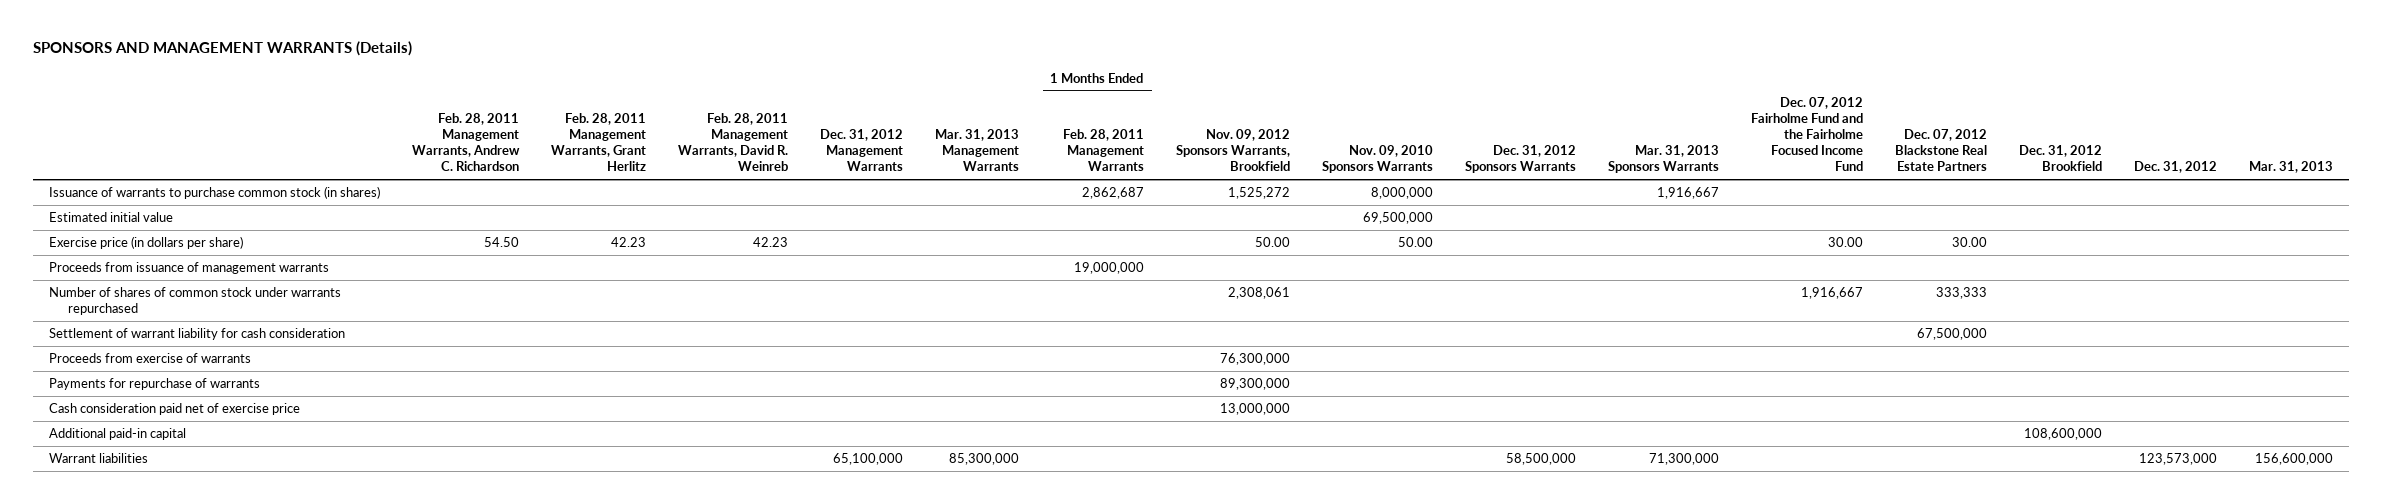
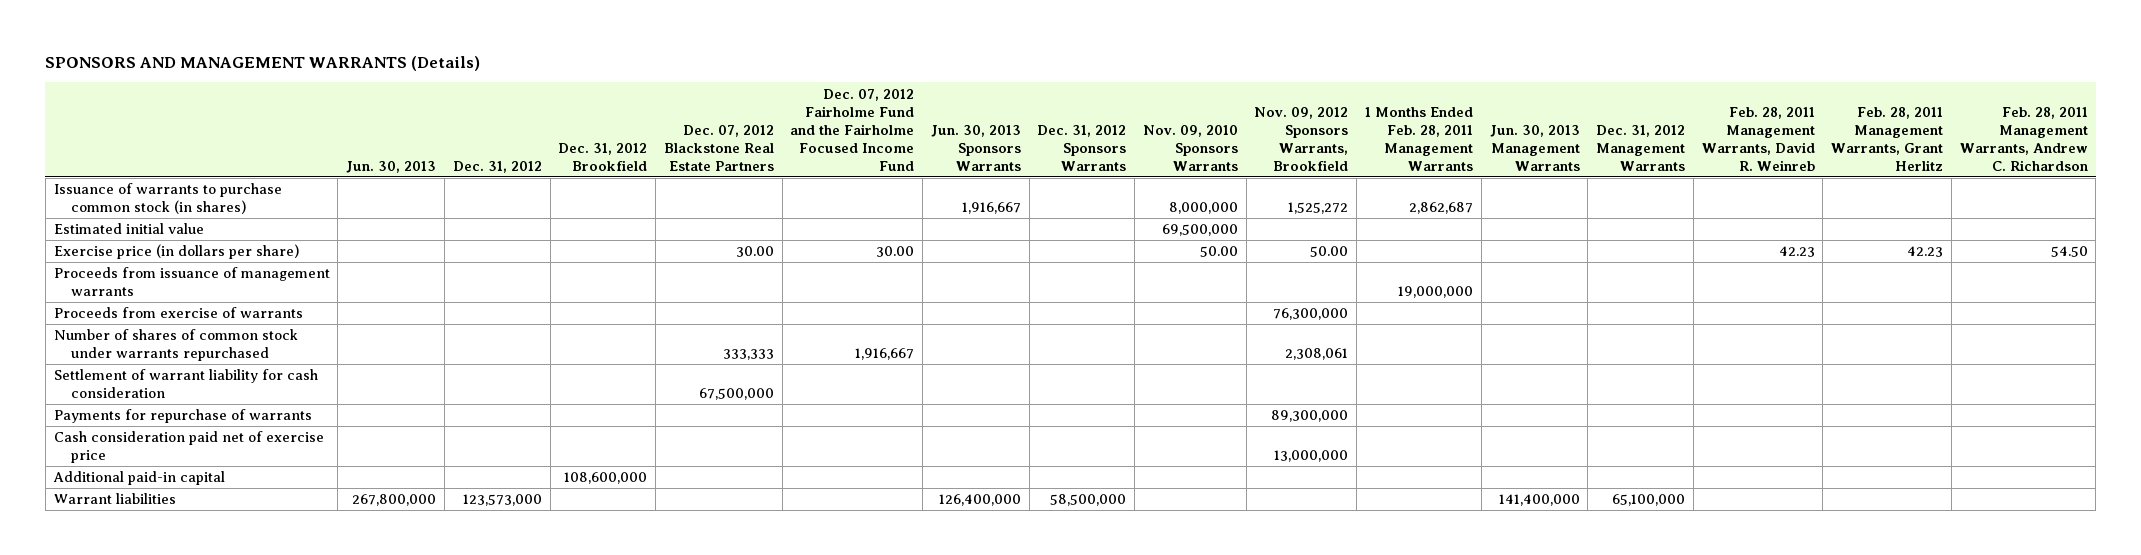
[934,129,1019,172] Mar. 31, 2013 Management Warrants -> none
[1607,145,1719,174] Mar. 31, 2013 Sponsors Warrants -> none
[2248,161,2333,174] Mar. 31, 2013 -> none
none -> [346,160,437,173] Jun. 30, 2013
none -> [930,124,1021,171] Jun. 30, 2013 Sponsors Warrants
none -> [1489,124,1580,171] Jun. 30, 2013 Management Warrants
[48,352,251,363] Proceeds from exercise of warrants -> [53,307,303,319] Proceeds from exercise of warrants

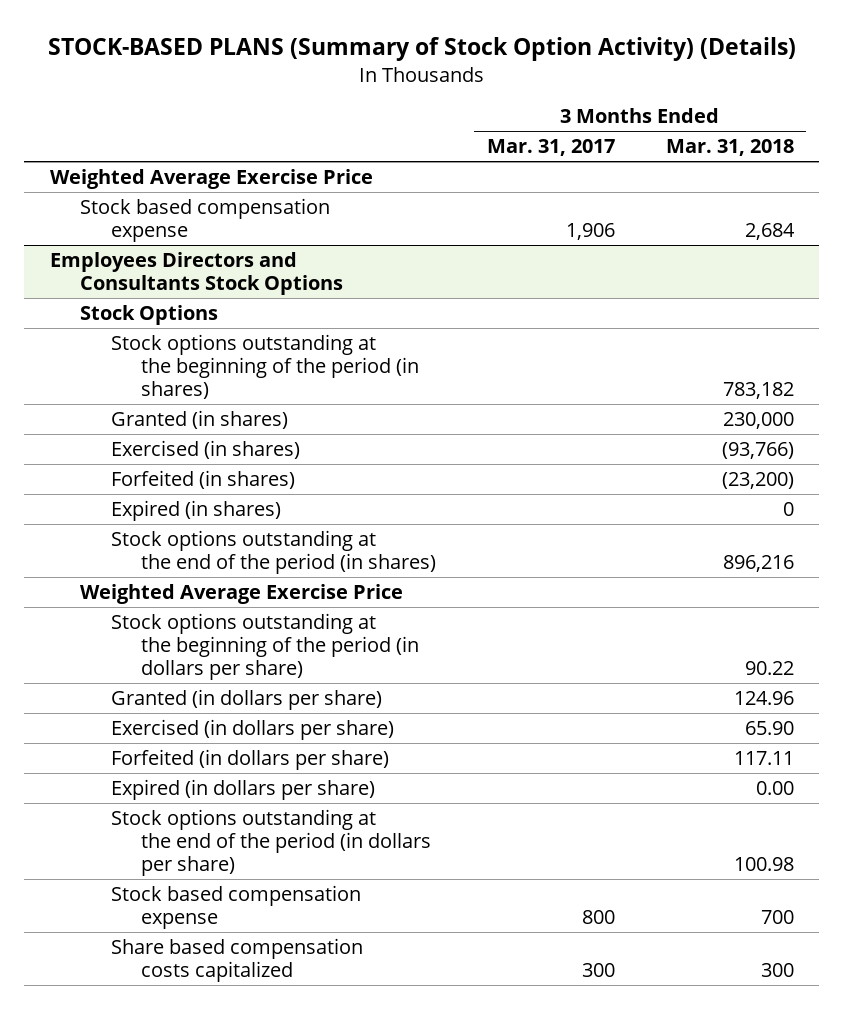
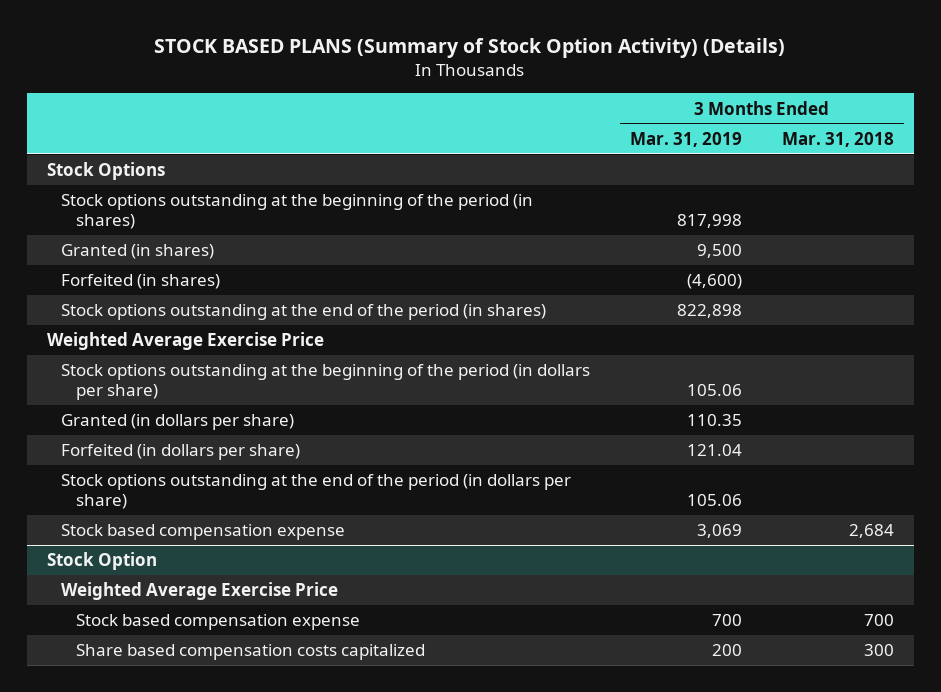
[47,36,796,61] STOCK-BASED PLANS (Summary of Stock Option Activity) (Details) -> [154,38,786,59] STOCK BASED PLANS (Summary of Stock Option Activity) (Details)
[486,139,615,157] Mar. 31, 2017 -> none
none -> [630,131,743,147] Mar. 31, 2019
none -> [46,162,165,181] Stock Options
none -> [61,194,534,230] Stock options outstanding at the beginning of the period (in shares)
none -> [61,244,215,260] Granted (in shares)
none -> [61,274,221,290] Forfeited (in shares)
none -> [61,304,547,321] Stock options outstanding at the end of the period (in shares)
none -> [61,364,591,401] Stock options outstanding at the beginning of the period (in dollars per share)
none -> [61,414,295,431] Granted (in dollars per share)
none -> [61,444,301,461] Forfeited (in dollars per share)
none -> [61,474,572,510] Stock options outstanding at the end of the period (in dollars per share)
[80,305,219,326] Stock Options -> none
[110,334,419,399] Stock options outstanding at the beginning of the period (in shares) -> none
[110,410,288,430] Granted (in shares) -> none
[110,440,300,460] Exercised (in shares) -> none
[110,470,295,490] Forfeited (in shares) -> none
[110,500,281,522] Expired (in shares) -> none
[110,530,436,574] Stock options outstanding at the end of the period (in shares) -> none
[49,252,344,295] Employees Directors and Consultants Stock Options -> [46,552,157,571] Stock Option
[110,613,419,680] Stock options outstanding at the beginning of the period (in dollars per share) -> none
[110,689,382,711] Granted (in dollars per share) -> none
[110,719,394,741] Exercised (in dollars per share) -> none
[110,749,389,771] Forfeited (in dollars per share) -> none
[110,779,375,801] Expired (in dollars per share) -> none
[110,809,431,876] Stock options outstanding at the end of the period (in dollars per share) -> none

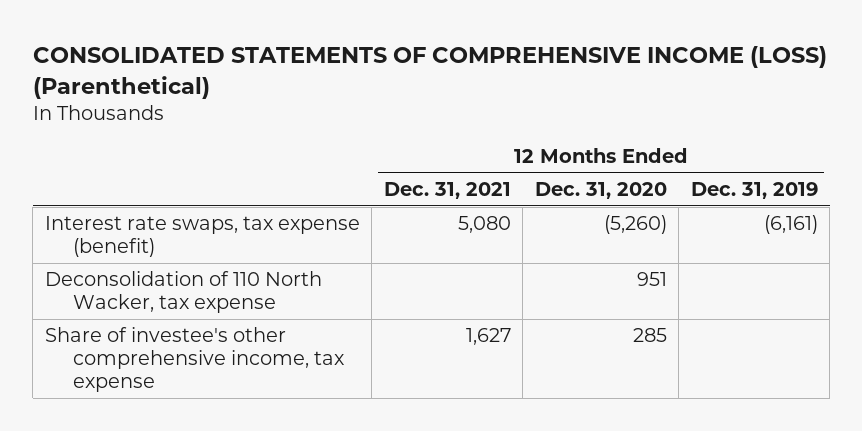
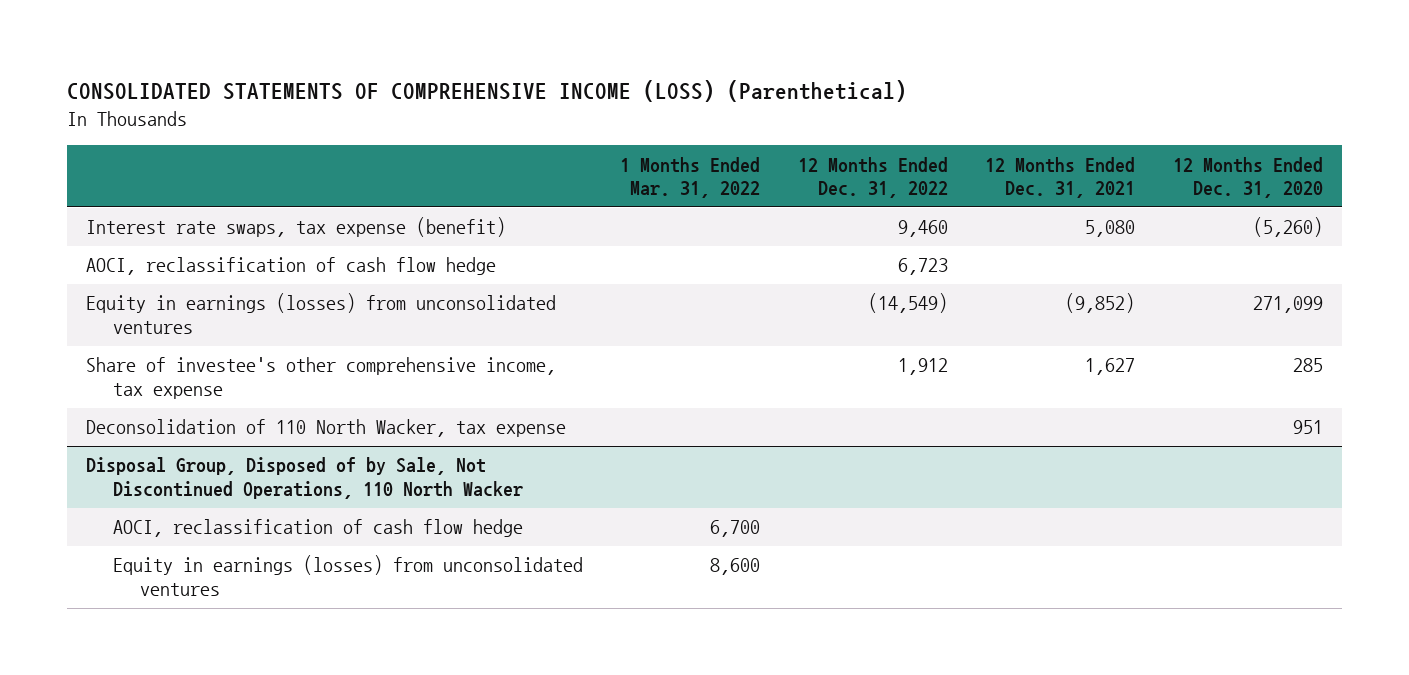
[690,182,818,200] Dec. 31, 2019 -> none
none -> [620,156,761,199] 1 Months Ended Mar. 31, 2022
none -> [797,156,948,199] 12 Months Ended Dec. 31, 2022
none -> [85,257,496,276] AOCI, reclassification of cash flow hedge
none -> [85,293,556,335] Equity in earnings (losses) from unconsolidated ventures
[44,271,322,314] Deconsolidation of 110 North Wacker, tax expense -> [85,419,566,438] Deconsolidation of 110 North Wacker, tax expense
none -> [85,457,523,500] Disposal Group, Disposed of by Sale, Not Discontinued Operations, 110 North Wacker
none -> [112,519,523,538] AOCI, reclassification of cash flow hedge
none -> [112,555,583,597] Equity in earnings (losses) from unconsolidated ventures

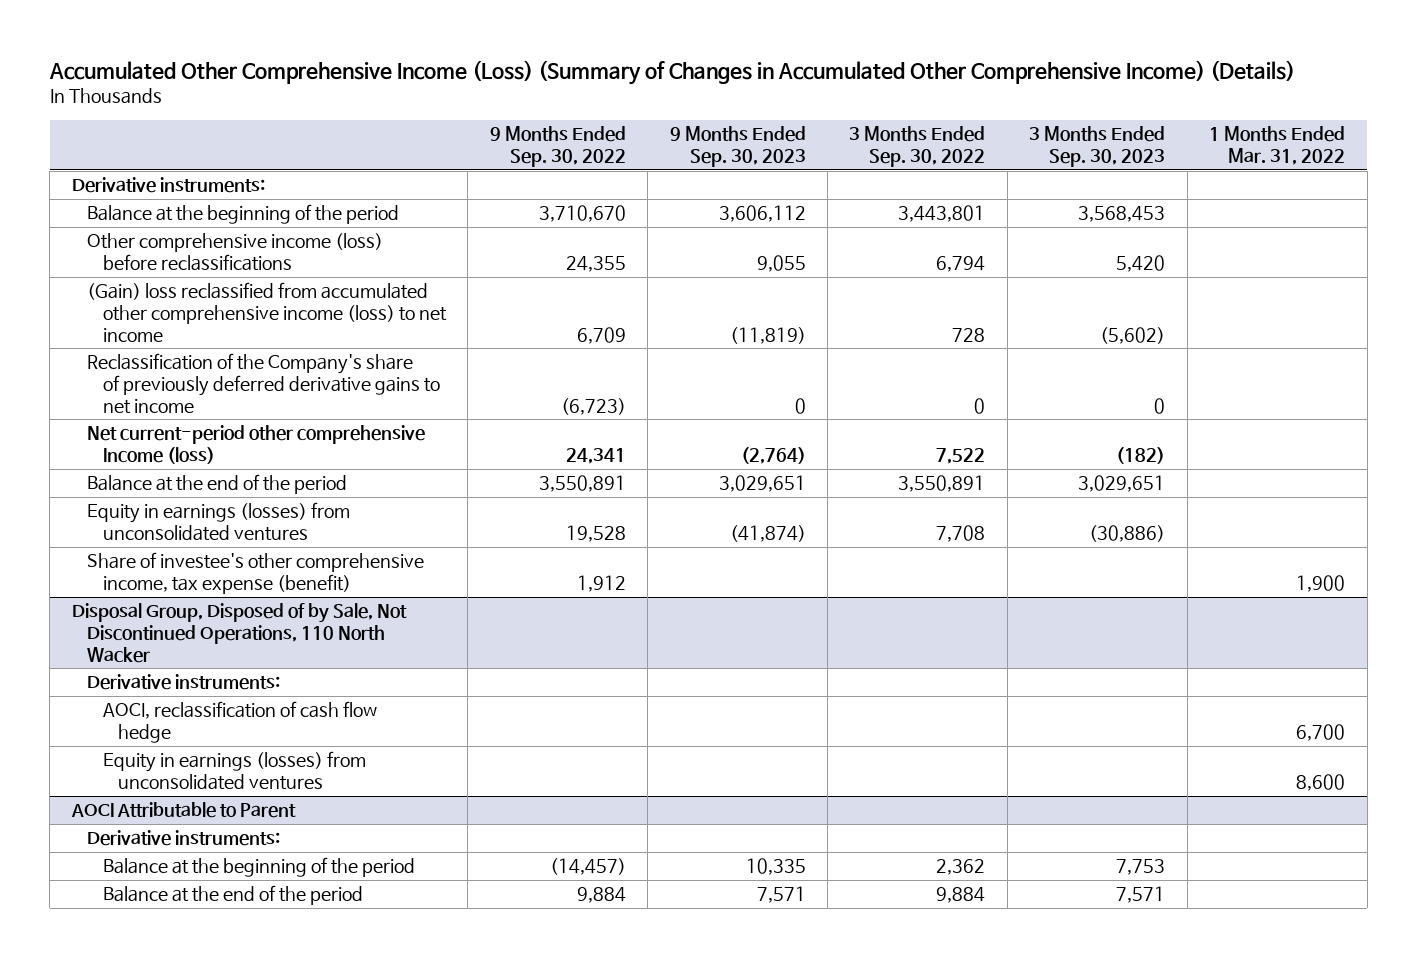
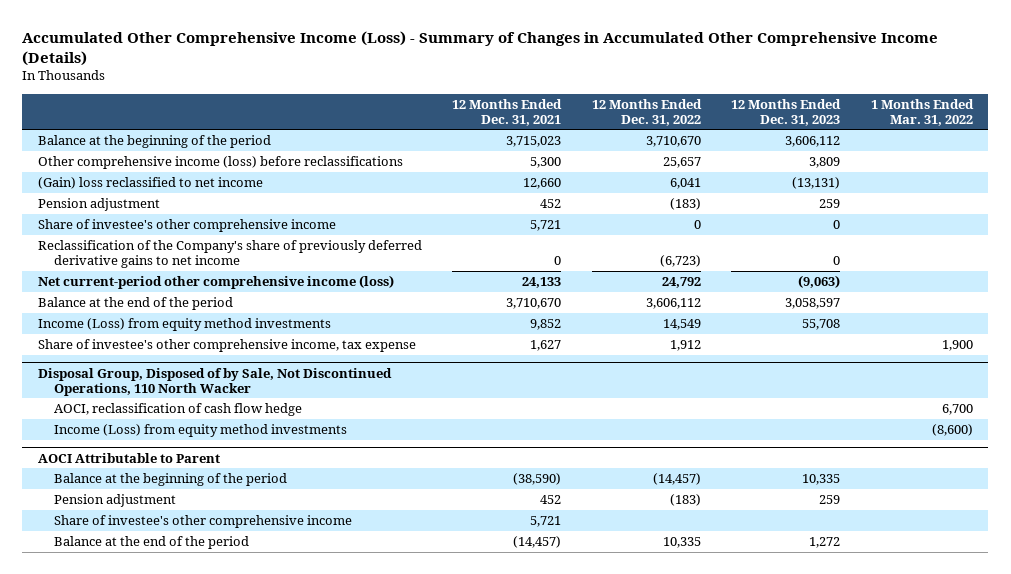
[48,59,1295,85] Accumulated Other Comprehensive Income (Loss) (Summary of Changes in Accumulated Other Comprehensive Income) (Details) -> [22,30,939,66] Accumulated Other Comprehensive Income (Loss) - Summary of Changes in Accumulated Other Comprehensive Income (Details)
[489,126,626,167] 9 Months Ended Sep. 30, 2022 -> none
[669,126,806,167] 9 Months Ended Sep. 30, 2023 -> none
[849,126,986,167] 3 Months Ended Sep. 30, 2022 -> none
[1029,126,1166,167] 3 Months Ended Sep. 30, 2023 -> none
none -> [452,98,563,126] 12 Months Ended Dec. 31, 2021
none -> [591,98,702,126] 12 Months Ended Dec. 31, 2022
none -> [731,98,842,126] 12 Months Ended Dec. 31, 2023
[71,177,265,194] Derivative instruments: -> none
[87,282,447,342] (Gain) loss reclassified from accumulated other comprehensive income (loss) to net income -> [37,177,263,190] (Gain) loss reclassified to net income
none -> [37,198,160,212] Pension adjustment
none -> [37,219,336,233] Share of investee's other comprehensive income
[87,425,426,465] Net current-period other comprehensive Income (loss) -> [37,275,394,290] Net current-period other comprehensive income (loss)
[87,502,351,542] Equity in earnings (losses) from unconsolidated ventures -> [37,318,331,332] Income (Loss) from equity method investments
[87,552,425,595] Share of investee's other comprehensive income, tax expense (benefit) -> [37,339,416,353] Share of investee's other comprehensive income, tax expense
[87,674,281,691] Derivative instruments: -> none
[102,751,366,791] Equity in earnings (losses) from unconsolidated ventures -> [54,424,348,438] Income (Loss) from equity method investments
[1296,774,1346,792] 8,600 -> [931,424,973,437] (8,600)
[87,830,281,847] Derivative instruments: -> none
none -> [54,494,177,508] Pension adjustment
none -> [54,515,353,529] Share of investee's other comprehensive income

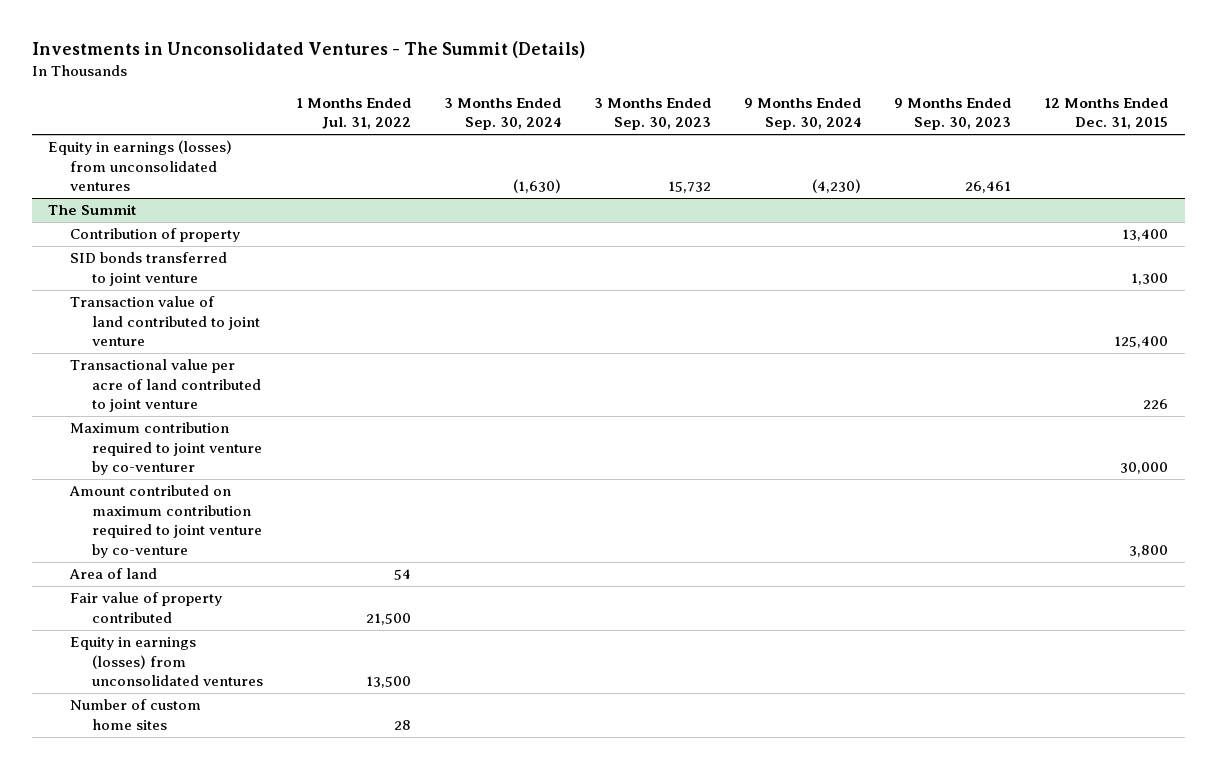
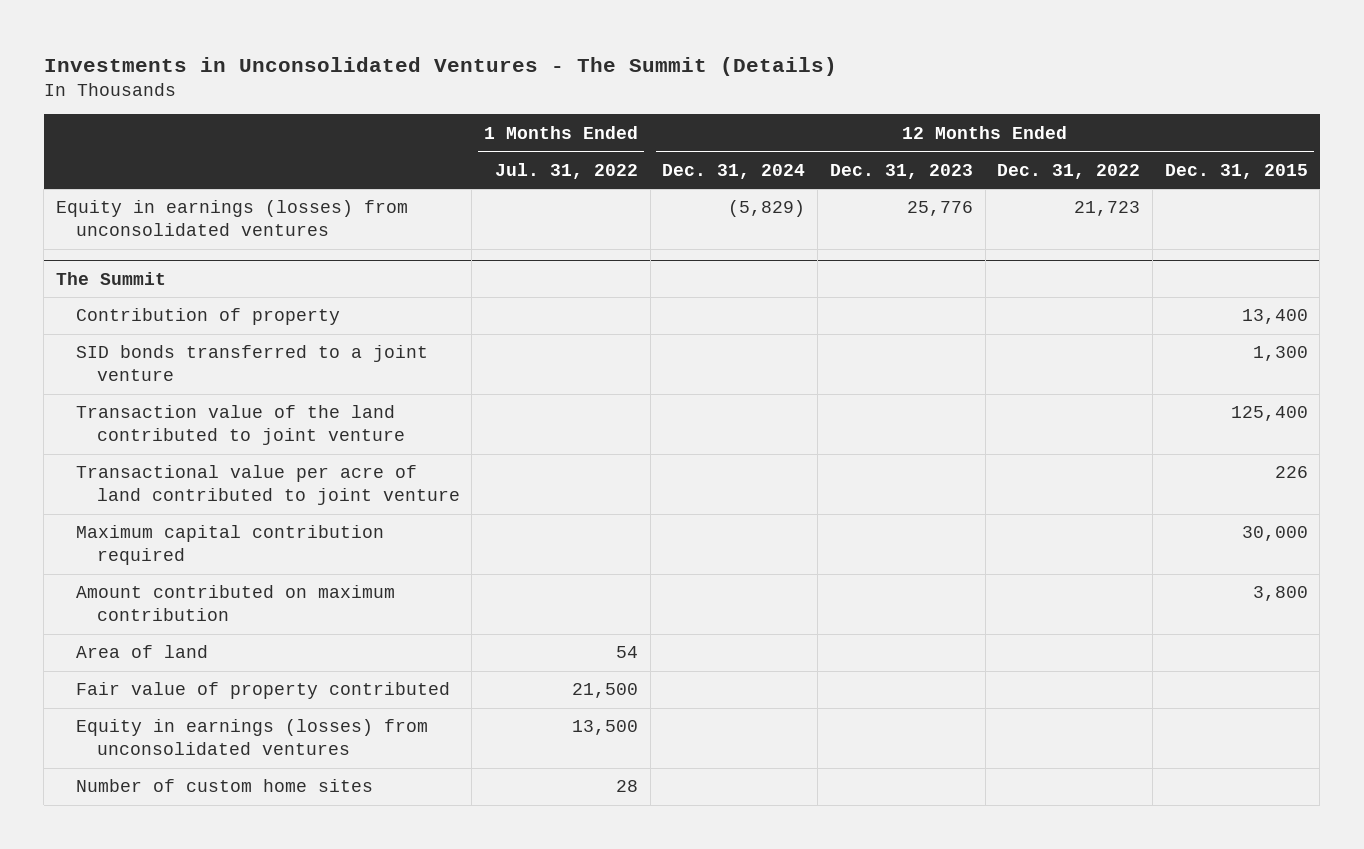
[444,97,562,131] 3 Months Ended Sep. 30, 2024 -> none
[594,97,712,131] 3 Months Ended Sep. 30, 2023 -> none
[744,97,862,131] 9 Months Ended Sep. 30, 2024 -> none
[894,97,1012,131] 9 Months Ended Sep. 30, 2023 -> none
none -> [662,163,806,179] Dec. 31, 2024
none -> [829,163,973,179] Dec. 31, 2023
none -> [997,163,1141,179] Dec. 31, 2022
[70,252,228,286] SID bonds transferred to joint venture -> [76,345,429,382] SID bonds transferred to a joint venture
[70,296,260,347] Transaction value of land contributed to joint venture -> [76,405,405,446] Transaction value of the land contributed to joint venture
[70,422,262,476] Maximum contribution required to joint venture by co-venturer -> [76,525,385,566] Maximum capital contribution required
[69,485,262,558] Amount contributed on maximum contribution required to joint venture by co-venture -> [76,585,396,622] Amount contributed on maximum contribution

